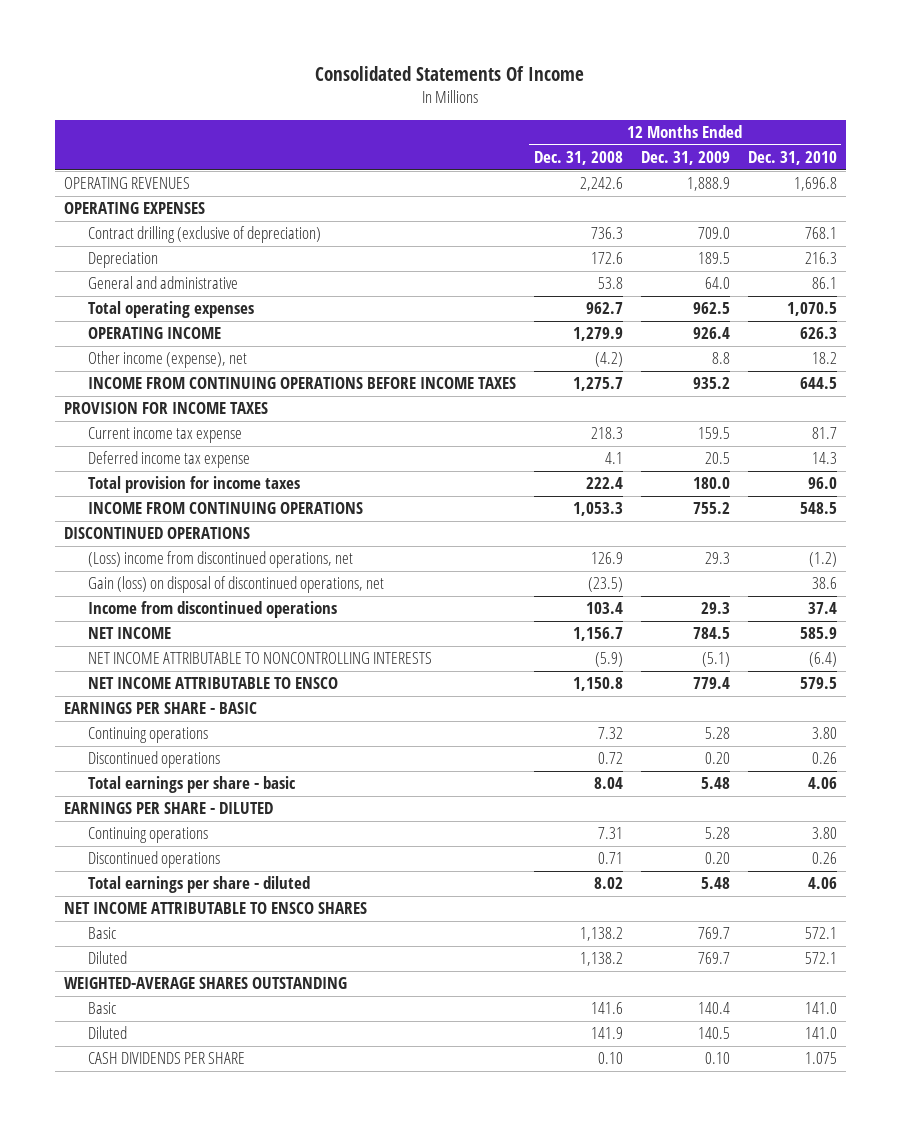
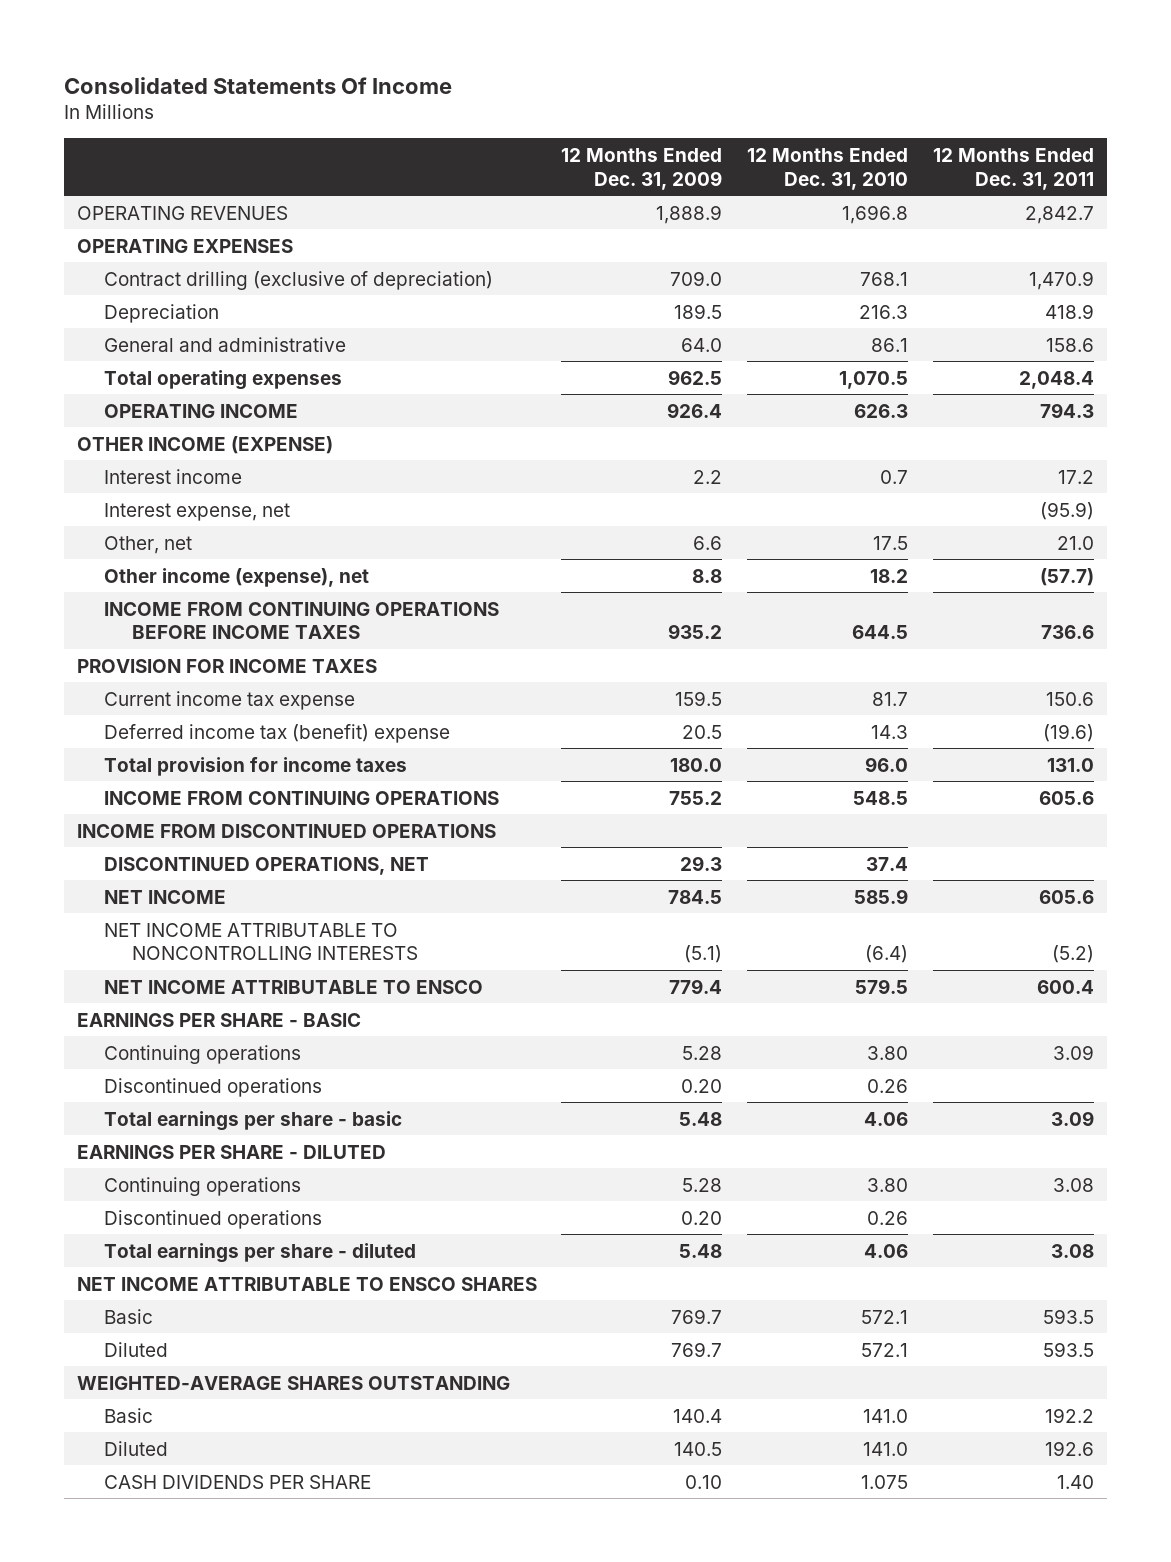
[533,151,623,166] Dec. 31, 2008 -> none
none -> [933,148,1095,190] 12 Months Ended Dec. 31, 2011
none -> [76,435,333,454] OTHER INCOME (EXPENSE)
none -> [104,468,243,484] Interest income
none -> [104,502,291,521] Interest expense, net
none -> [104,535,193,554] Other, net
[87,451,250,469] Deferred income tax expense -> [104,723,451,743] Deferred income tax (benefit) expense
[87,551,353,569] (Loss) income from discontinued operations, net -> none
[87,576,384,594] Gain (loss) on disposal of discontinued operations, net -> none
[63,527,250,540] DISCONTINUED OPERATIONS -> [76,823,496,838] INCOME FROM DISCONTINUED OPERATIONS
[87,601,337,619] Income from discontinued operations -> [104,856,430,875] DISCONTINUED OPERATIONS, NET

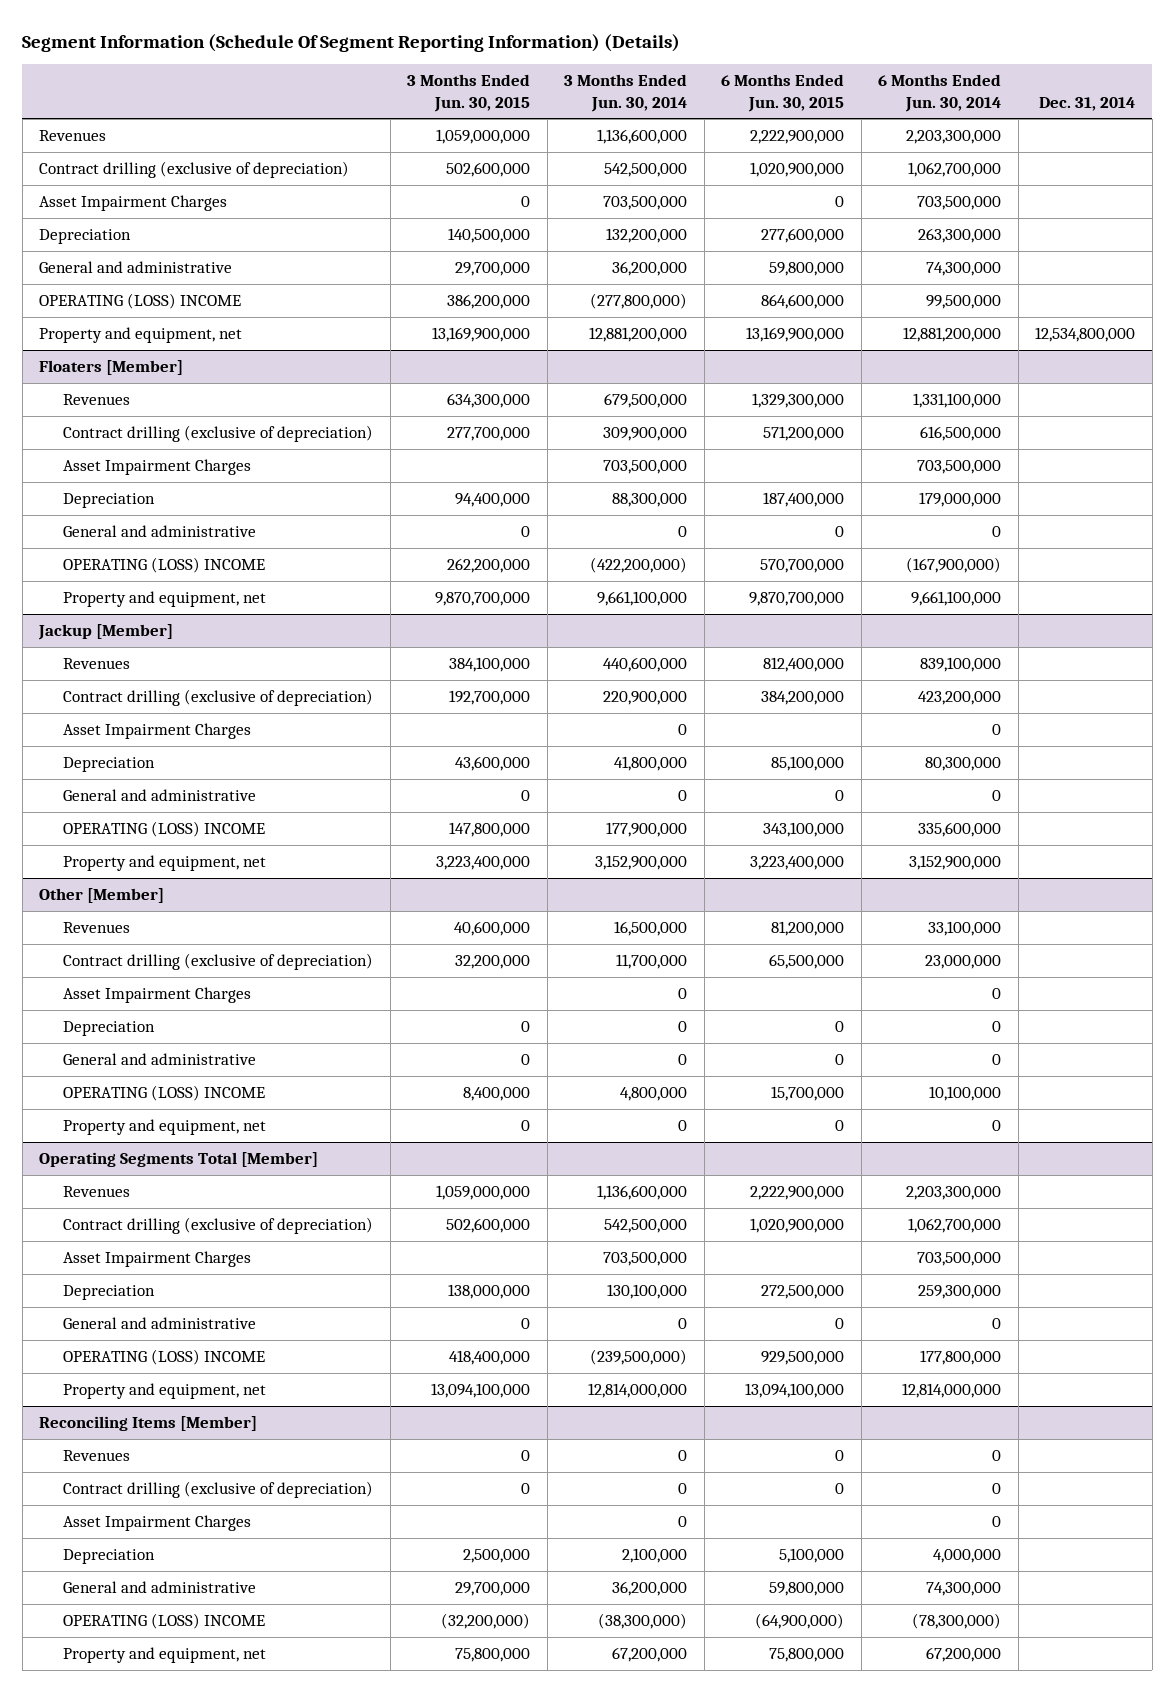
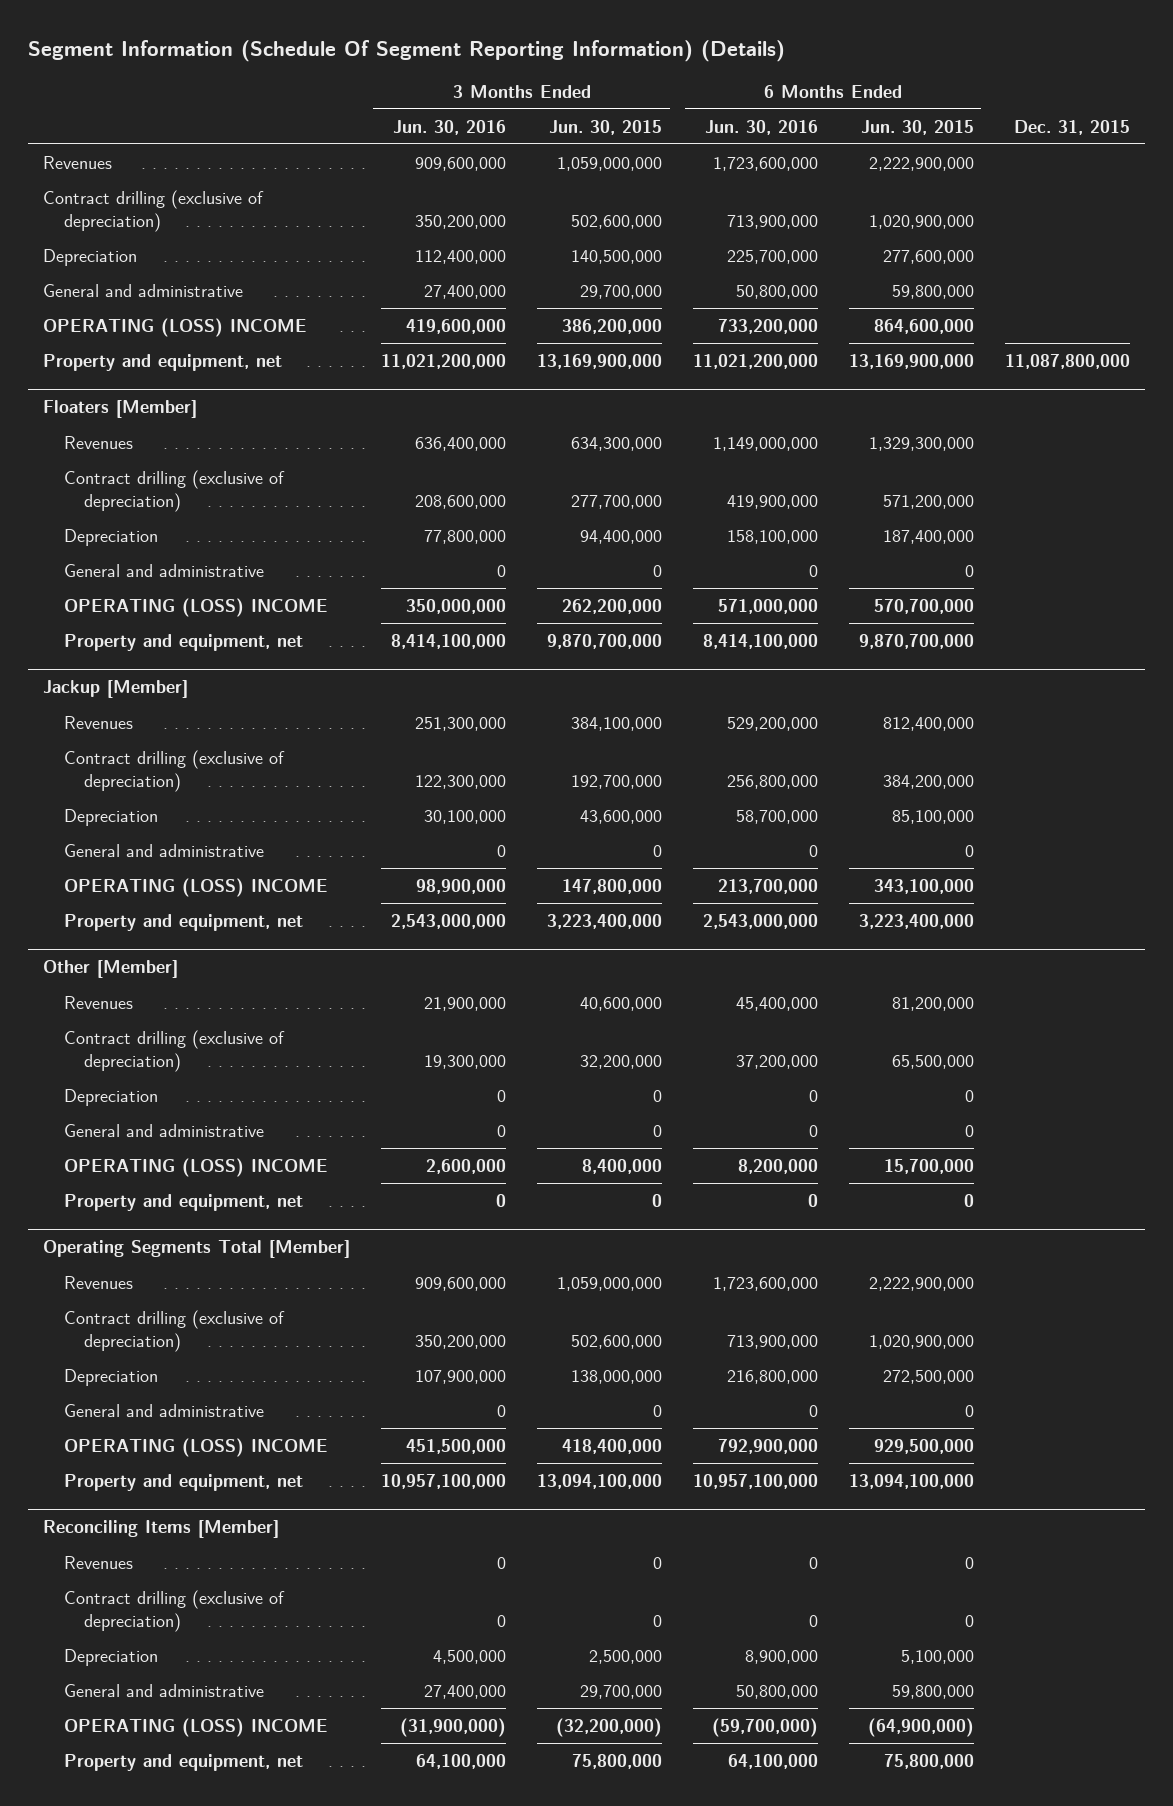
[564,74,688,112] 3 Months Ended Jun. 30, 2014 -> none
[878,74,1002,112] 6 Months Ended Jun. 30, 2014 -> none
[1039,96,1136,111] Dec. 31, 2014 -> none
none -> [393,119,507,135] Jun. 30, 2016
none -> [704,119,818,135] Jun. 30, 2016
none -> [1013,119,1130,135] Dec. 31, 2015
[39,194,228,211] Asset Impairment Charges -> none
[63,458,252,475] Asset Impairment Charges -> none
[63,722,252,739] Asset Impairment Charges -> none
[63,986,252,1003] Asset Impairment Charges -> none
[63,1250,252,1267] Asset Impairment Charges -> none
[63,1514,252,1531] Asset Impairment Charges -> none

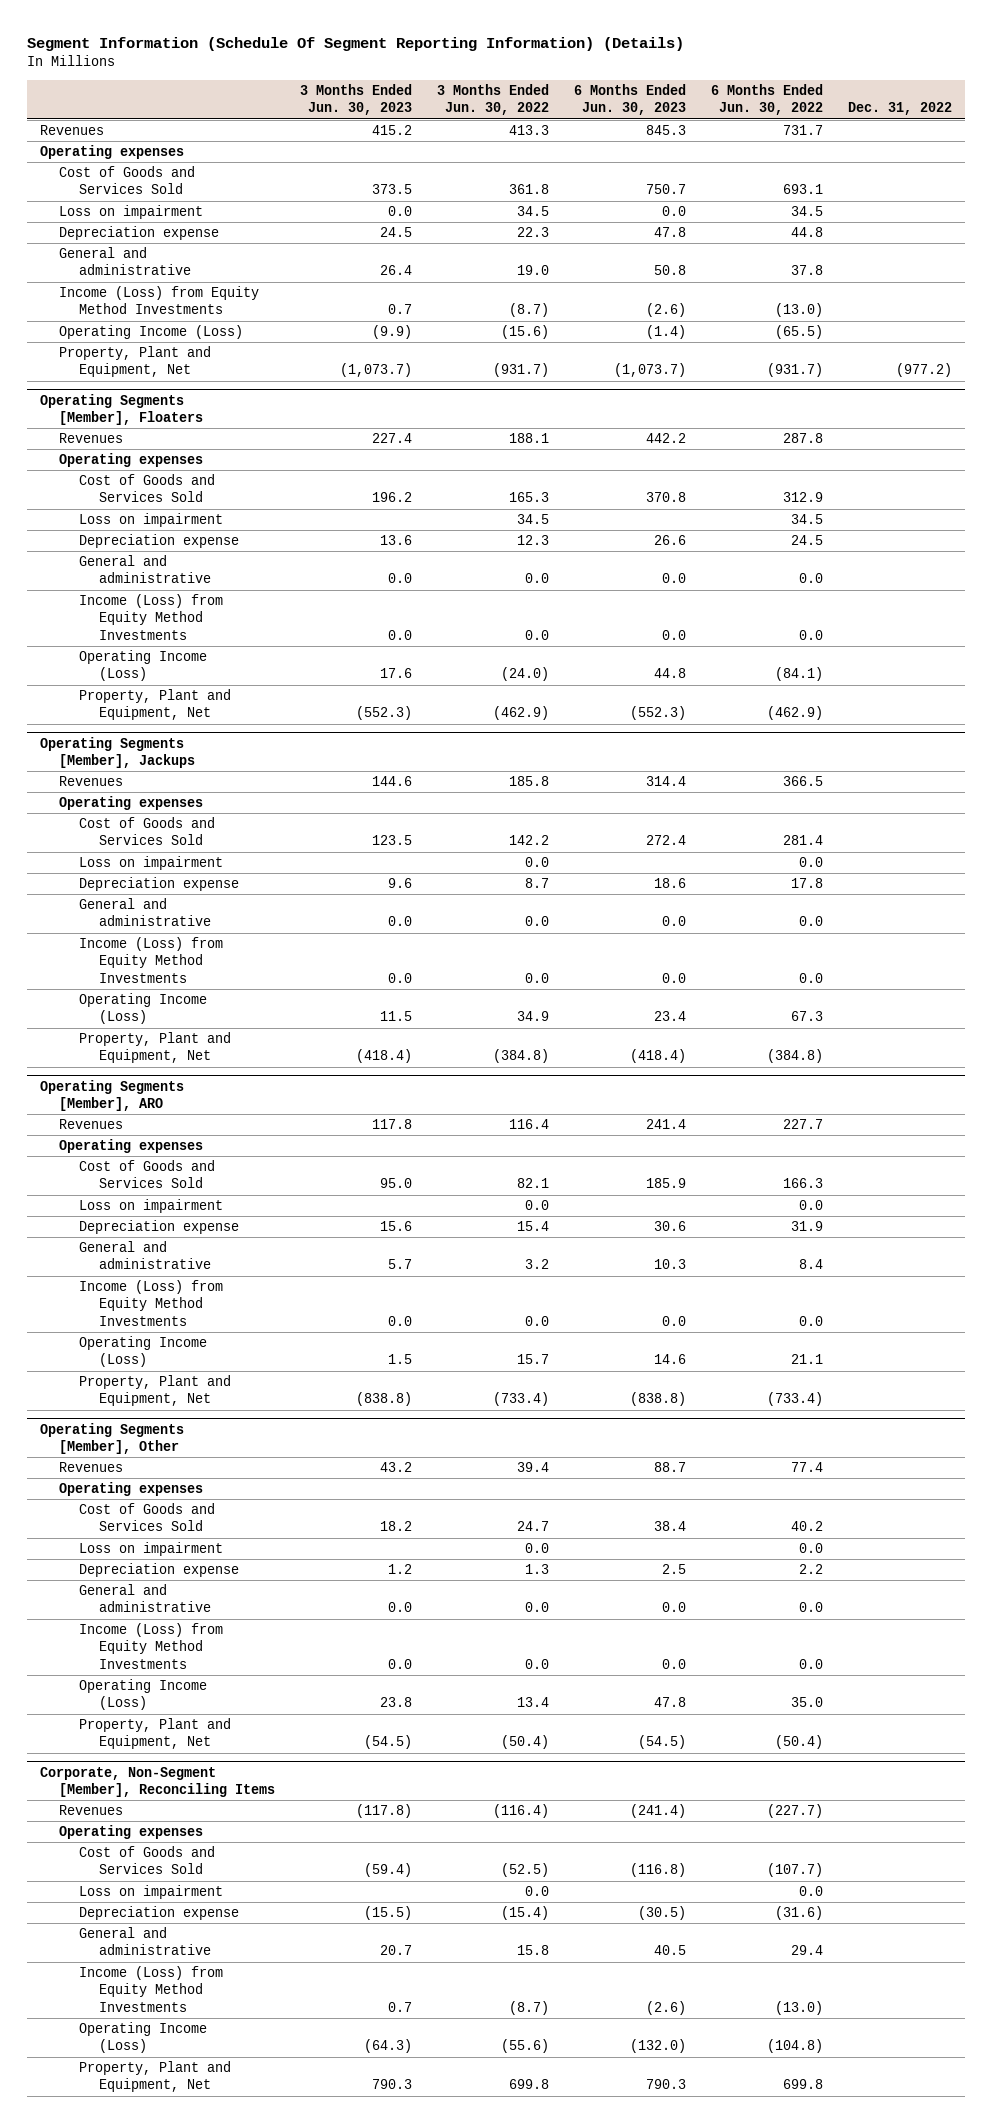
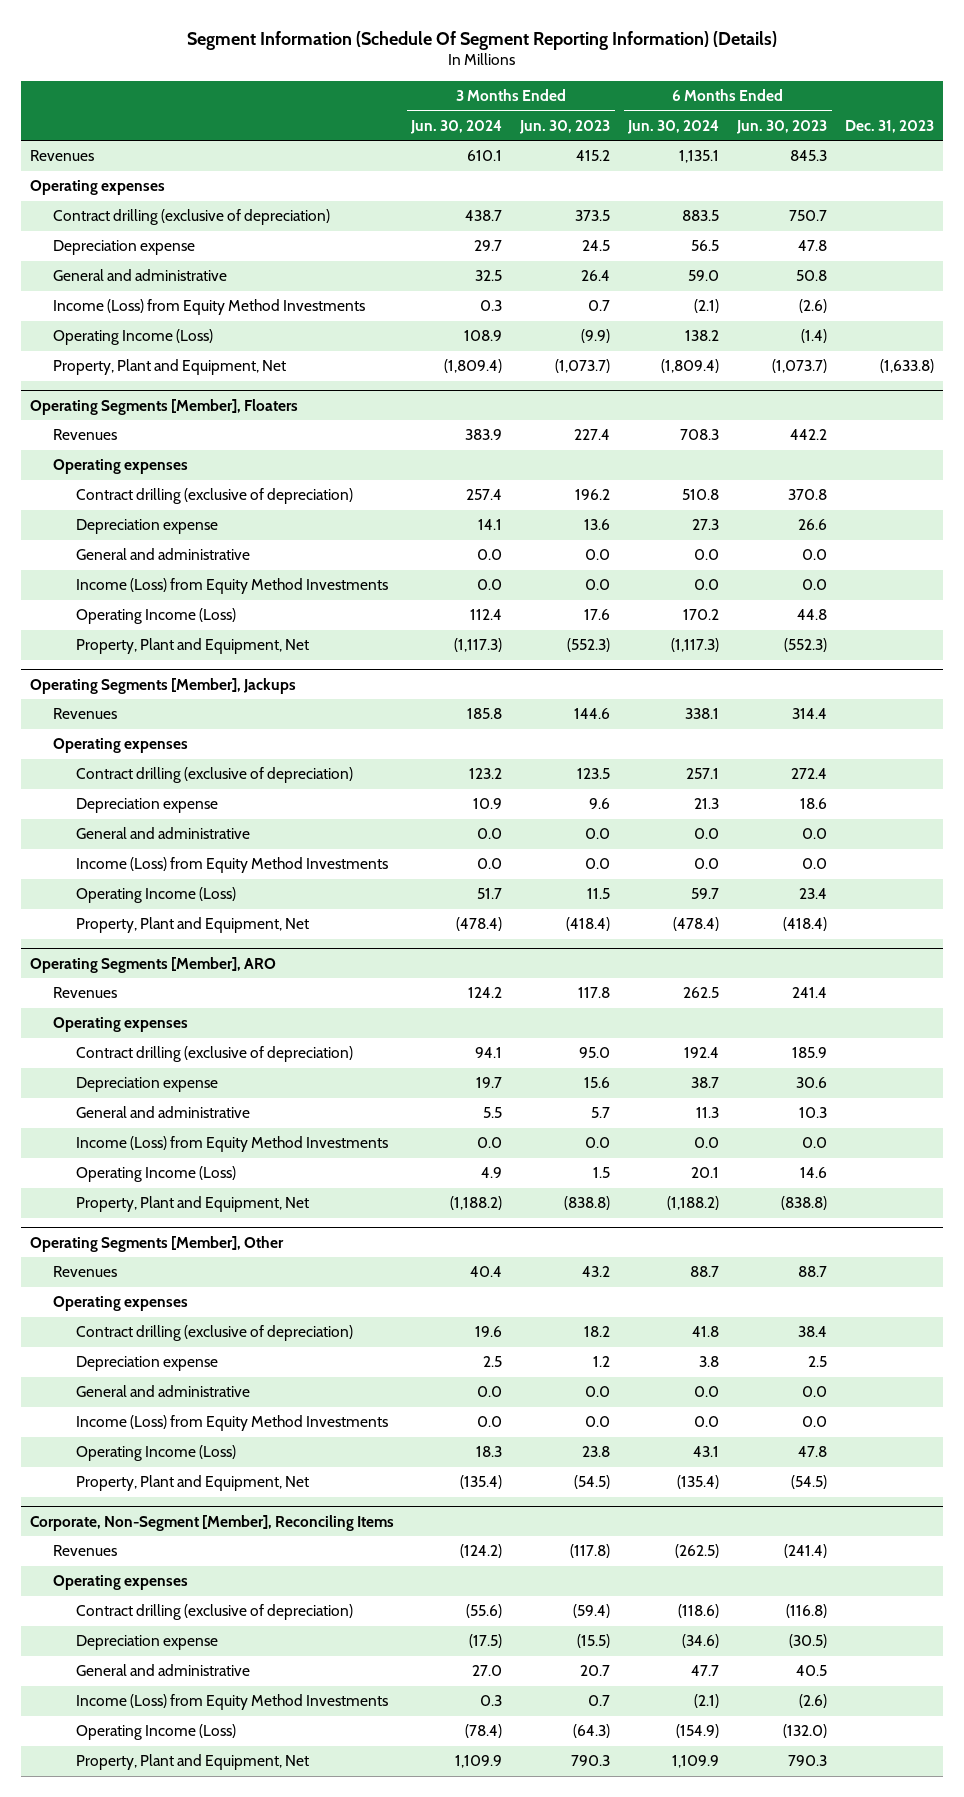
[437,83,550,116] 3 Months Ended Jun. 30, 2022 -> none
[711,83,824,116] 6 Months Ended Jun. 30, 2022 -> none
[848,102,953,116] Dec. 31, 2022 -> none
none -> [410,119,503,134] Jun. 30, 2024
none -> [627,119,720,134] Jun. 30, 2024
none -> [845,119,935,133] Dec. 31, 2023
[59,205,204,220] Loss on impairment -> none
[59,166,196,195] Cost of Goods and Services Sold -> [52,209,330,226] Contract drilling (exclusive of depreciation)
[79,513,224,528] Loss on impairment -> none
[79,474,216,503] Cost of Goods and Services Sold -> [75,488,353,505] Contract drilling (exclusive of depreciation)
[79,856,224,871] Loss on impairment -> none
[79,817,216,846] Cost of Goods and Services Sold -> [75,767,353,784] Contract drilling (exclusive of depreciation)
[79,1199,224,1214] Loss on impairment -> none
[79,1160,216,1189] Cost of Goods and Services Sold -> [75,1046,353,1063] Contract drilling (exclusive of depreciation)
[79,1542,224,1557] Loss on impairment -> none
[79,1503,216,1532] Cost of Goods and Services Sold -> [75,1325,353,1342] Contract drilling (exclusive of depreciation)
[79,1885,224,1900] Loss on impairment -> none
[79,1846,216,1875] Cost of Goods and Services Sold -> [75,1604,353,1621] Contract drilling (exclusive of depreciation)

